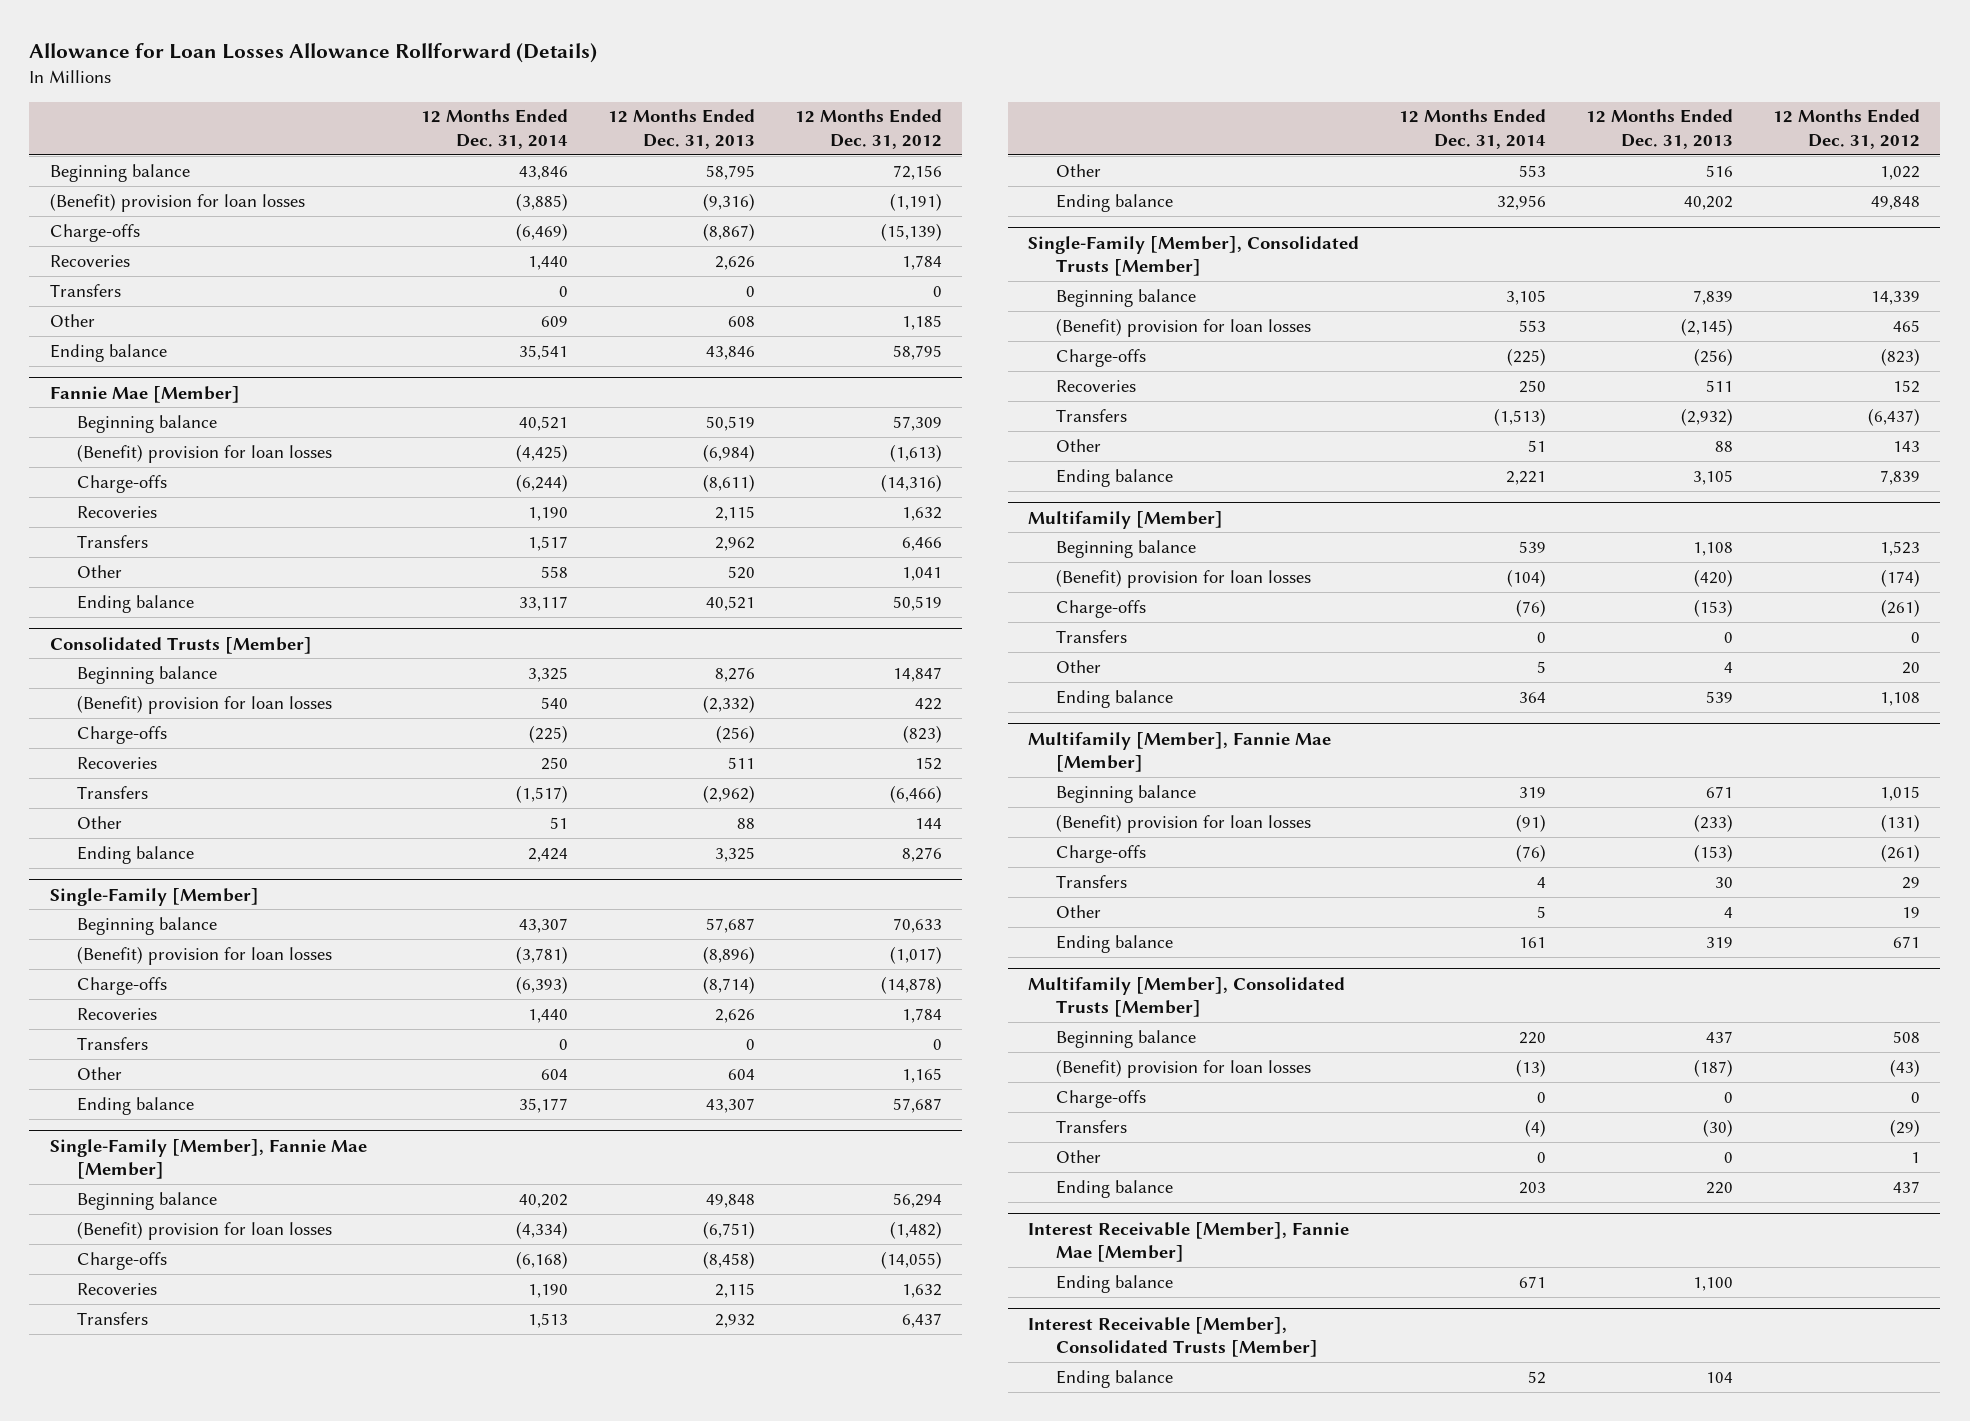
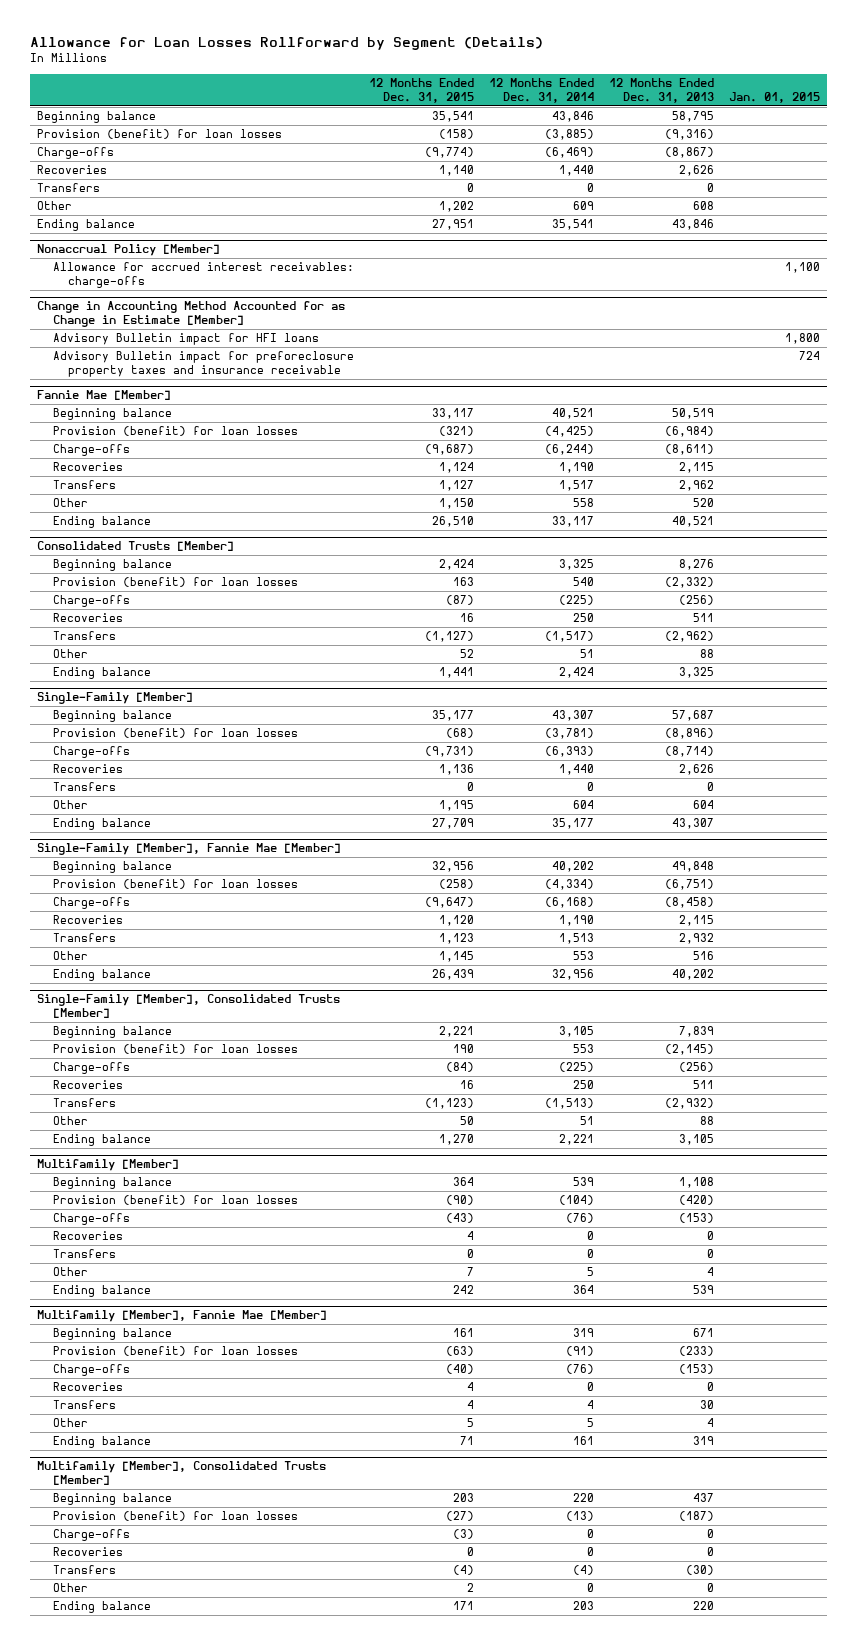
[29,43,598,64] Allowance for Loan Losses Allowance Rollforward (Details) -> [29,37,543,51] Allowance for Loan Losses Rollforward by Segment (Details)
[794,109,942,149] 12 Months Ended Dec. 31, 2012 -> none
none -> [368,78,474,104] 12 Months Ended Dec. 31, 2015
none -> [728,92,820,104] Jan. 01, 2015
[49,192,305,212] (Benefit) provision for loan losses -> [37,129,283,140] Provision (benefit) for loan losses
none -> [37,244,221,257] Nonaccrual Policy [Member]
none -> [52,262,354,289] Allowance for accrued interest receivables: charge-offs
none -> [37,301,346,328] Change in Accounting Method Accounted for as Change in Estimate [Member]
none -> [52,333,319,346] Advisory Bulletin impact for HFI loans
none -> [52,351,354,378] Advisory Bulletin impact for preforeclosure property taxes and insurance receivable
[77,443,333,463] (Benefit) provision for loan losses -> [52,426,298,437] Provision (benefit) for loan losses
[77,694,333,714] (Benefit) provision for loan losses -> [52,577,298,588] Provision (benefit) for loan losses
[77,945,333,965] (Benefit) provision for loan losses -> [52,728,298,739] Provision (benefit) for loan losses
[77,1220,333,1240] (Benefit) provision for loan losses -> [52,879,298,890] Provision (benefit) for loan losses
[1055,317,1311,337] (Benefit) provision for loan losses -> [52,1044,298,1055] Provision (benefit) for loan losses
[1055,568,1311,588] (Benefit) provision for loan losses -> [52,1195,298,1206] Provision (benefit) for loan losses
none -> [52,1231,123,1241] Recoveries
[1055,813,1311,833] (Benefit) provision for loan losses -> [52,1346,298,1357] Provision (benefit) for loan losses
none -> [52,1382,123,1392] Recoveries
[1055,1058,1311,1078] (Benefit) provision for loan losses -> [52,1511,298,1522] Provision (benefit) for loan losses
none -> [52,1547,123,1557] Recoveries
[1028,1221,1350,1262] Interest Receivable [Member], Fannie Mae [Member] -> none
[1055,1274,1173,1293] Ending balance -> none
[1028,1316,1318,1357] Interest Receivable [Member], Consolidated Trusts [Member] -> none
[1055,1369,1173,1388] Ending balance -> none

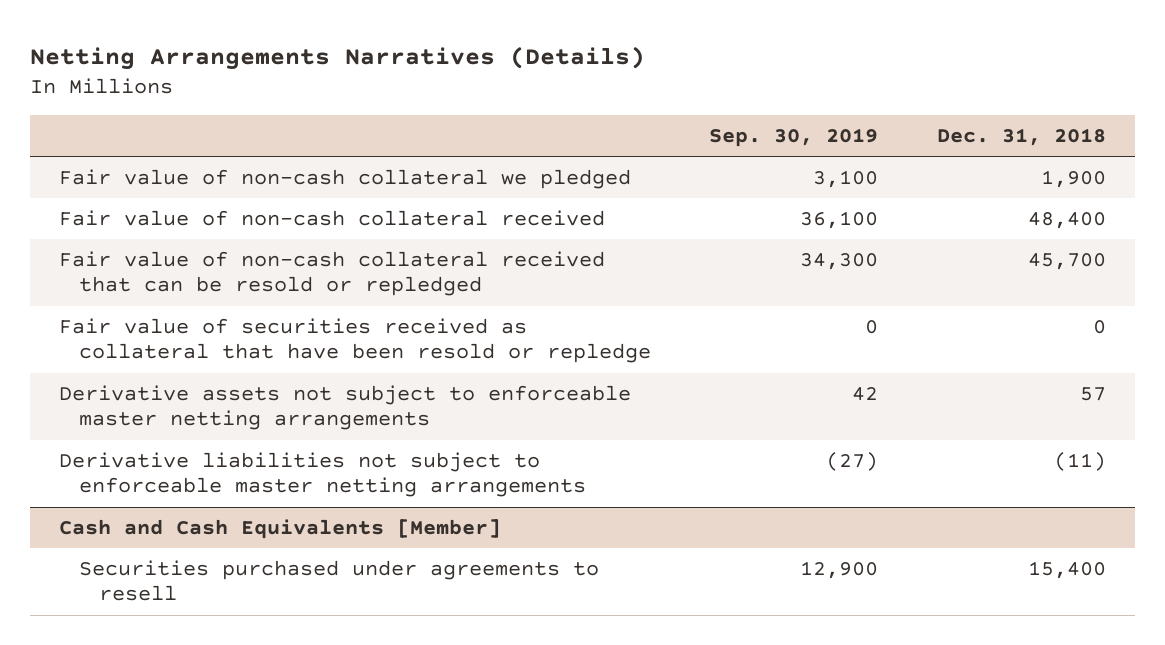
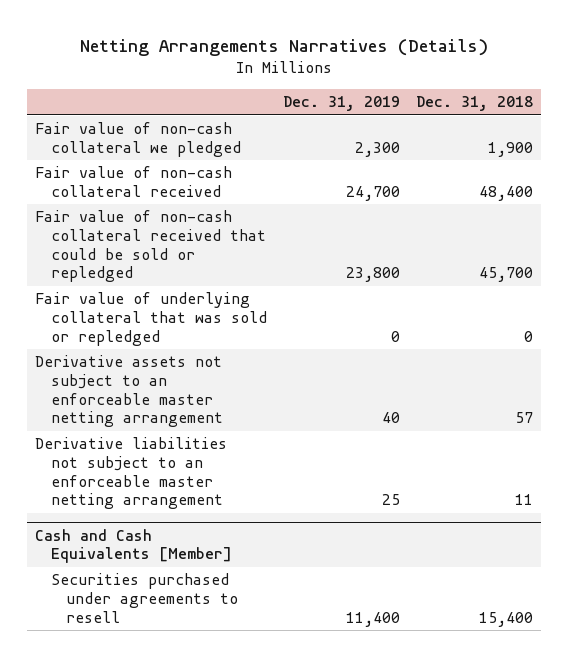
[709,128,879,148] Sep. 30, 2019 -> none
none -> [282,96,400,112] Dec. 31, 2019
[58,251,605,297] Fair value of non-cash collateral received that can be resold or repledged -> [35,210,266,283] Fair value of non-cash collateral received that could be sold or repledged
[58,318,652,364] Fair value of securities received as collateral that have been resold or repledge -> [35,292,267,346] Fair value of underlying collateral that was sold or repledged
[58,385,631,431] Derivative assets not subject to enforceable master netting arrangements -> [35,355,223,428] Derivative assets not subject to an enforceable master netting arrangement
[58,452,587,498] Derivative liabilities not subject to enforceable master netting arrangements -> [35,437,228,510] Derivative liabilities not subject to an enforceable master netting arrangement
[1053,452,1106,472] (11) -> [514,494,533,506] 11

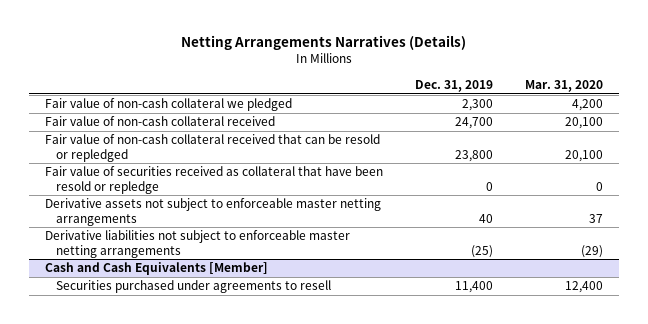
[415,96,533,112] Dec. 31, 2018 -> none
none -> [525,79,604,92] Mar. 31, 2020
[35,210,266,283] Fair value of non-cash collateral received that could be sold or repledged -> [44,134,380,162] Fair value of non-cash collateral received that can be resold or repledged
[35,292,267,346] Fair value of underlying collateral that was sold or repledged -> [44,166,383,194] Fair value of securities received as collateral that have been resold or repledge
[35,355,223,428] Derivative assets not subject to an enforceable master netting arrangement -> [44,198,381,226] Derivative assets not subject to enforceable master netting arrangements
[35,437,228,510] Derivative liabilities not subject to an enforceable master netting arrangement -> [44,230,350,258] Derivative liabilities not subject to enforceable master netting arrangements
[381,494,400,506] 25 -> [471,244,494,258] (25)

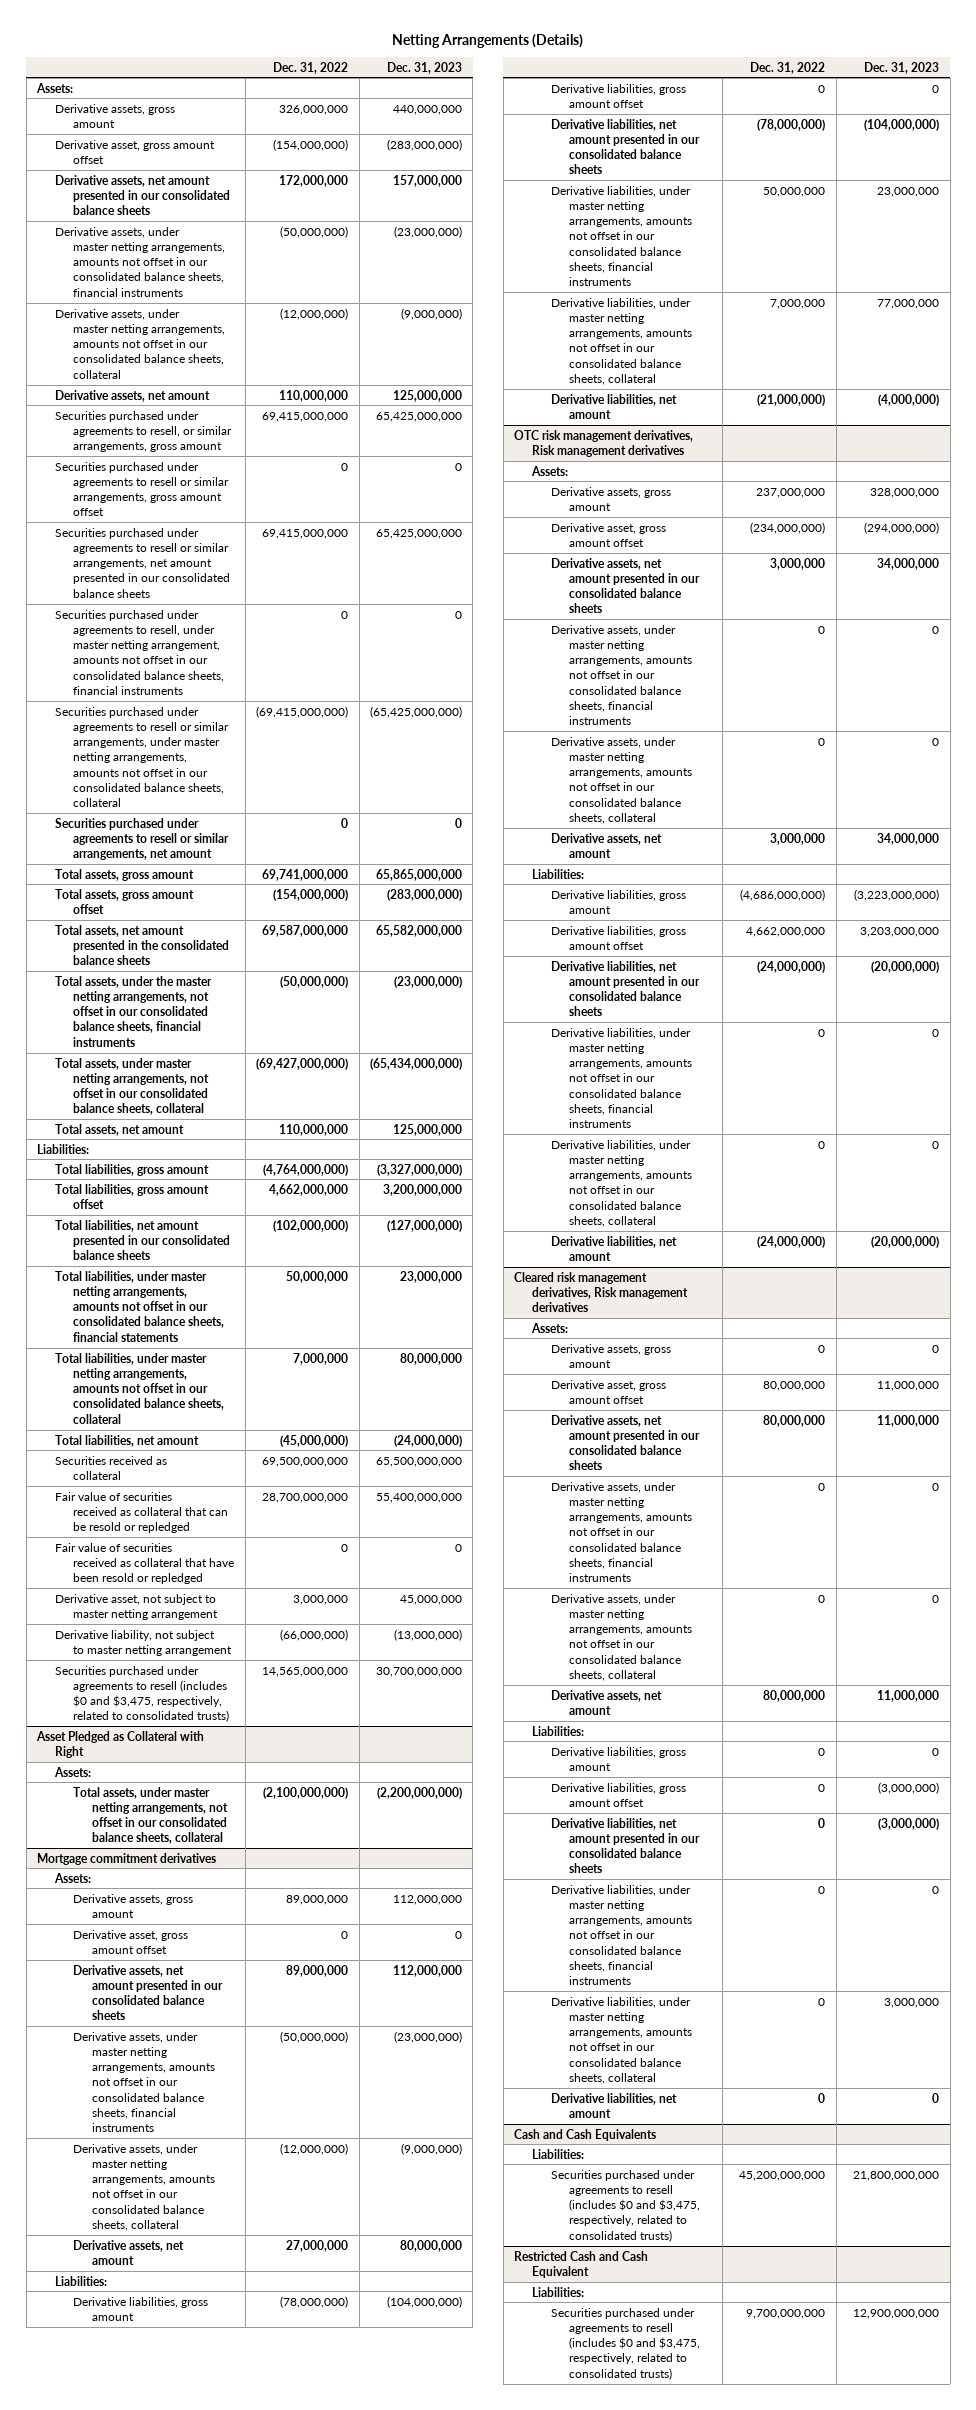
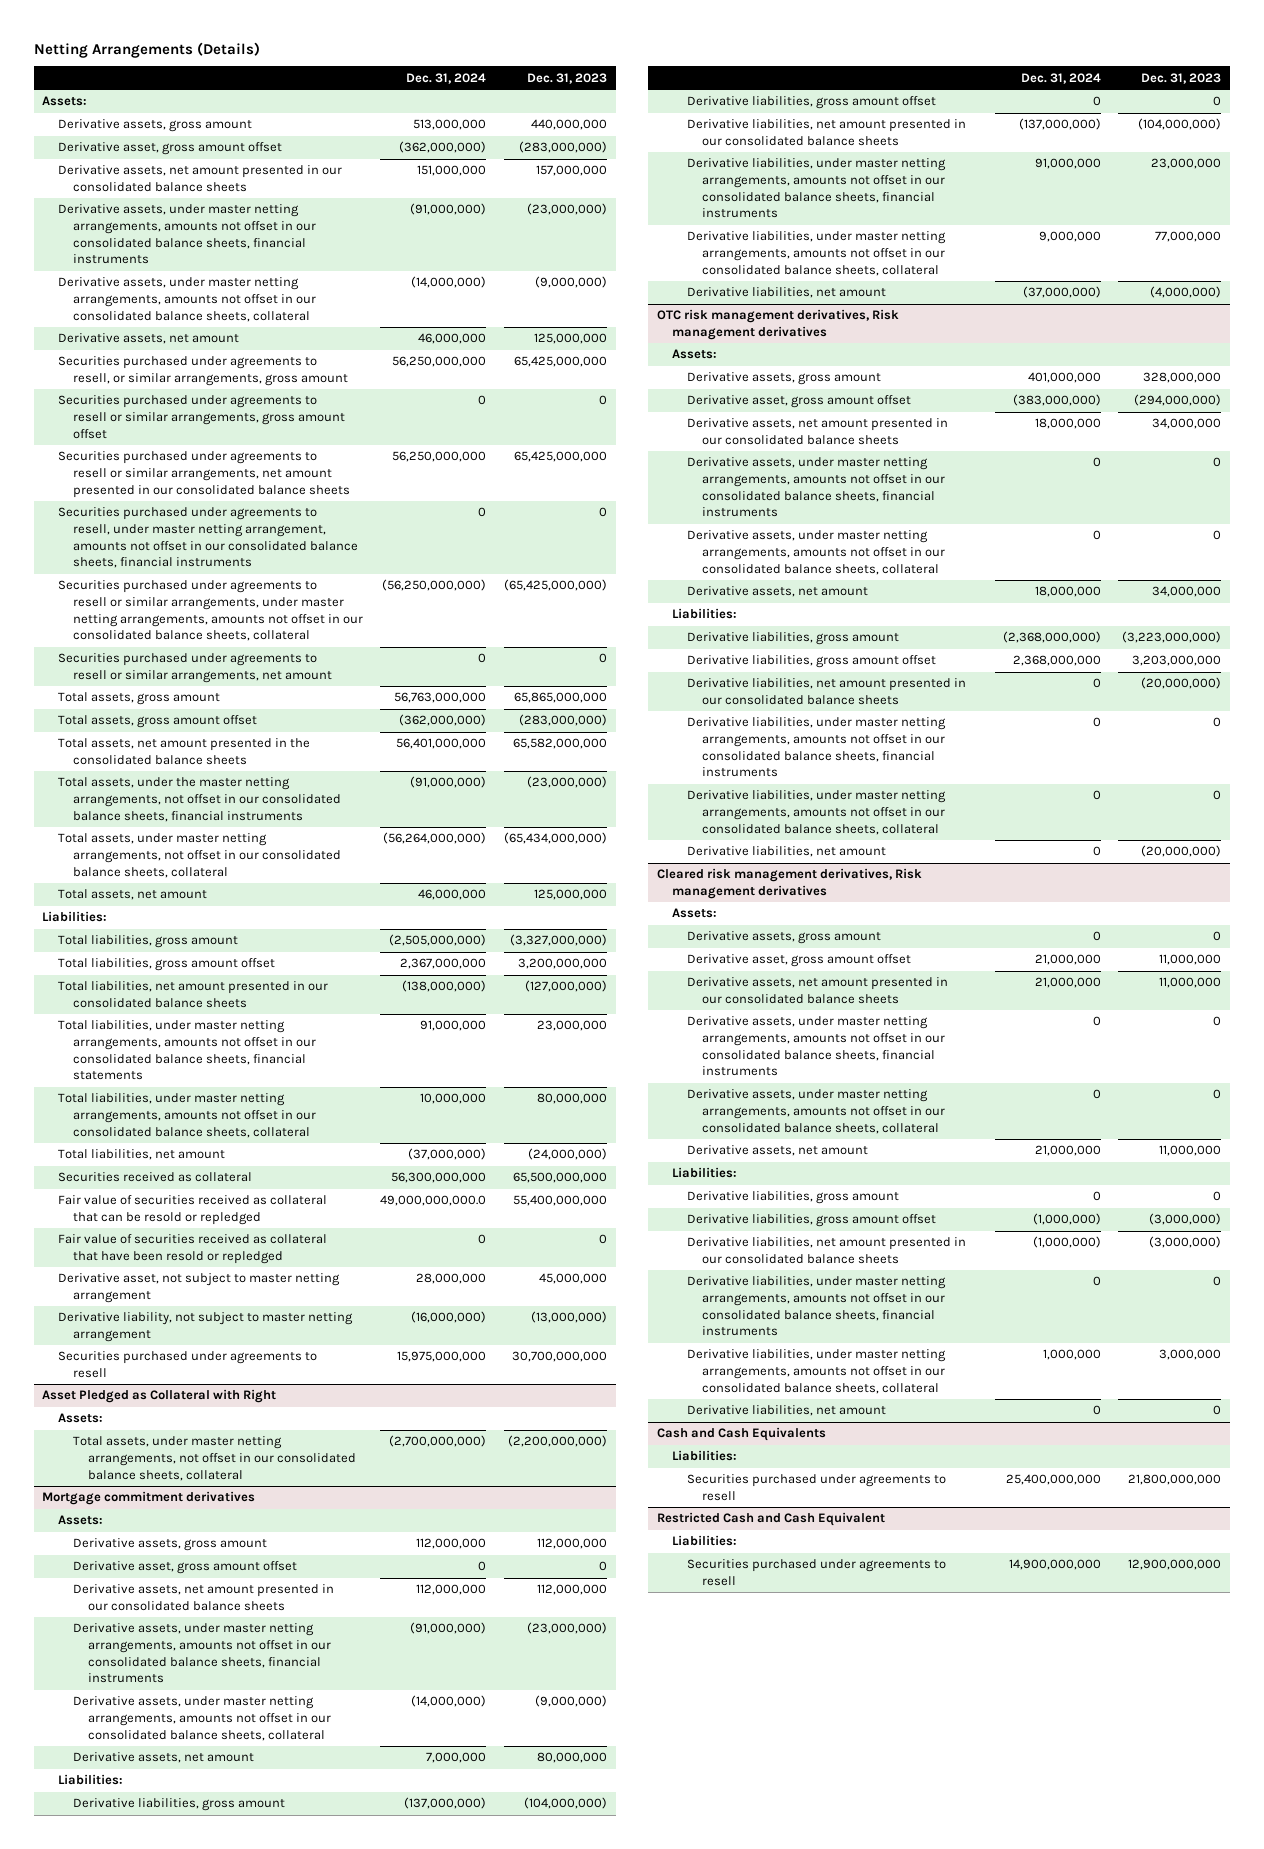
[273,61,349,74] Dec. 31, 2022 -> none
none -> [406,72,487,84] Dec. 31, 2024
[55,1665,230,1723] Securities purchased under agreements to resell (includes $0 and $3,475, respectively, related to consolidated trusts) -> [57,1351,317,1379] Securities purchased under agreements to resell
[550,2169,700,2242] Securities purchased under agreements to resell (includes $0 and $3,475, respectively, related to consolidated trusts) -> [687,1474,947,1502] Securities purchased under agreements to resell
[550,2307,700,2380] Securities purchased under agreements to resell (includes $0 and $3,475, respectively, related to consolidated trusts) -> [687,1559,947,1587] Securities purchased under agreements to resell

